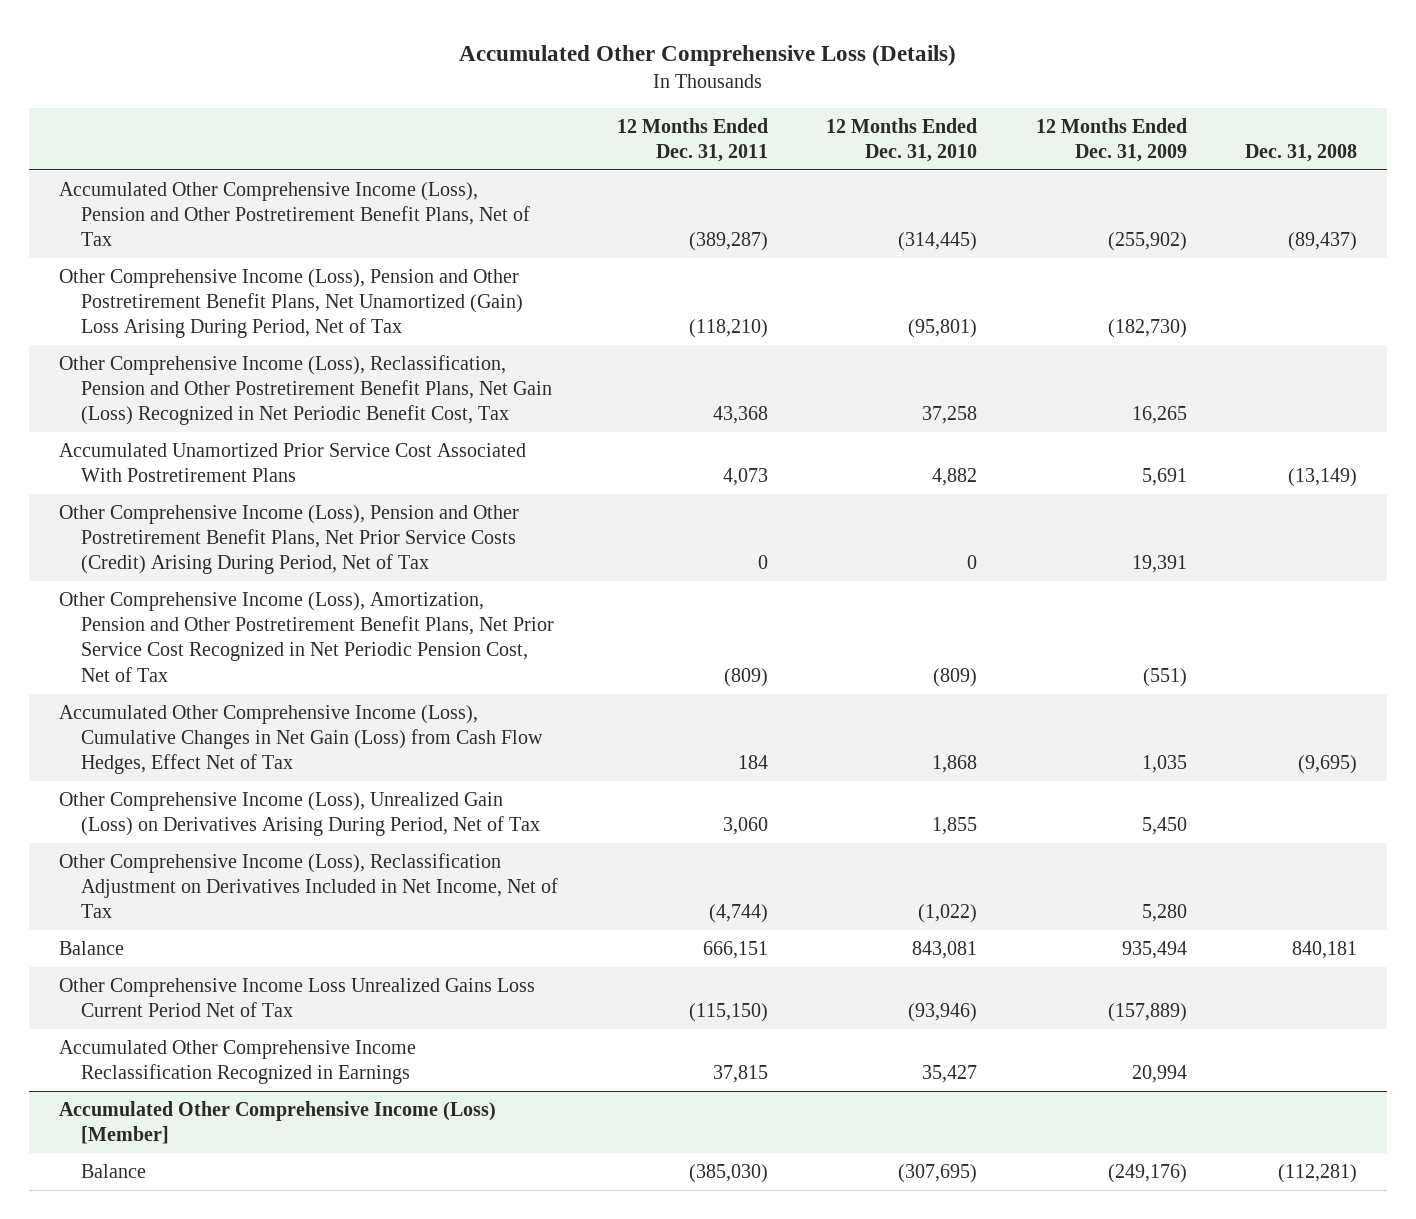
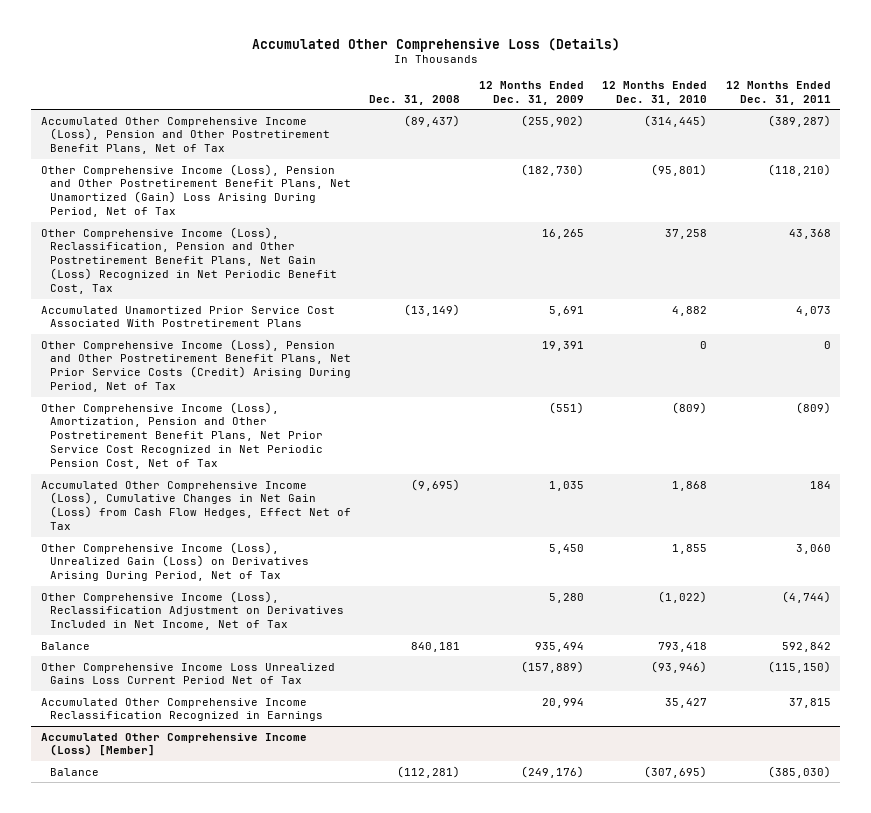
[702,940,768,959] 666,151 -> [781,641,831,652] 592,842
[912,940,978,959] 843,081 -> [658,641,708,652] 793,418

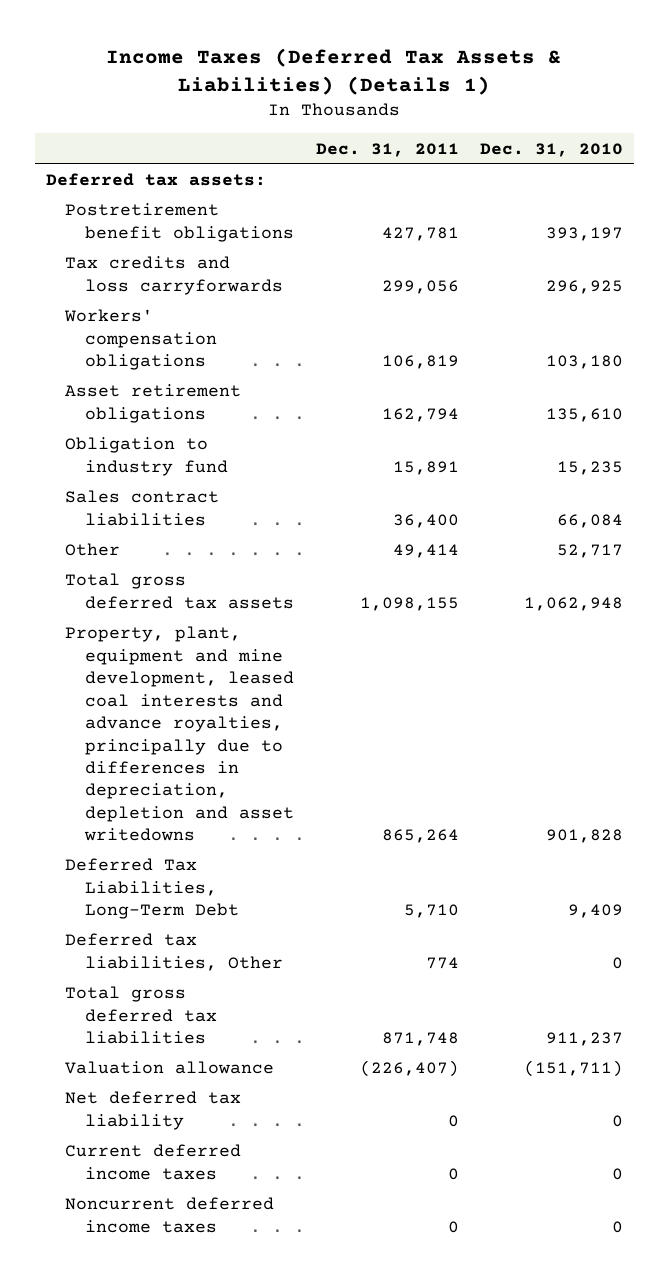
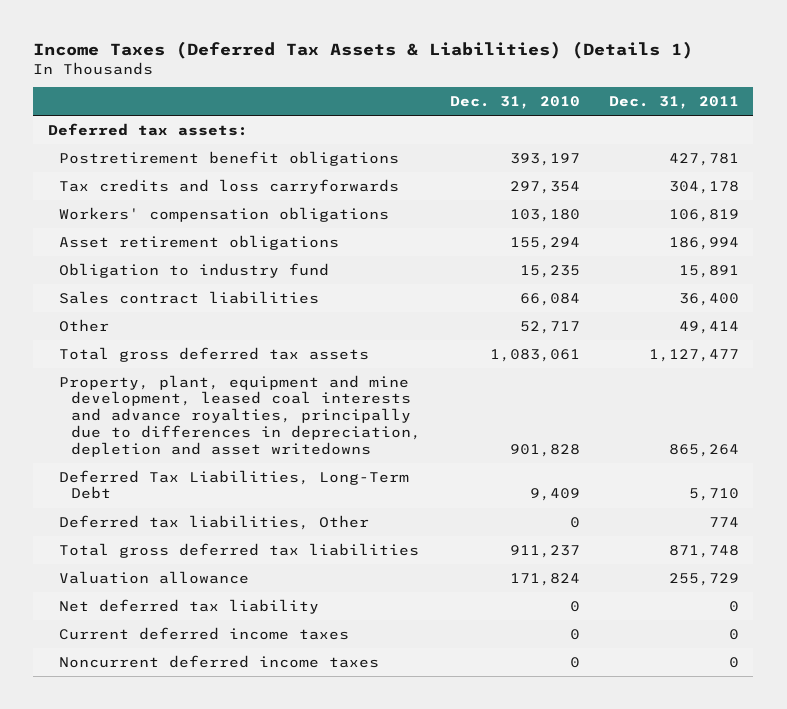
[381,279,459,294] 299,056 -> [668,180,739,194] 304,178
[546,279,624,294] 296,925 -> [509,180,580,194] 297,354
[381,407,459,422] 162,794 -> [668,236,739,250] 186,994
[546,407,624,422] 135,610 -> [509,236,580,250] 155,294
[359,596,459,611] 1,098,155 -> [648,348,739,362] 1,127,477
[524,596,624,611] 1,062,948 -> [489,348,580,362] 1,083,061
[359,1060,459,1078] (226,407) -> [668,572,739,586] 255,729
[524,1060,624,1078] (151,711) -> [509,572,580,586] 171,824

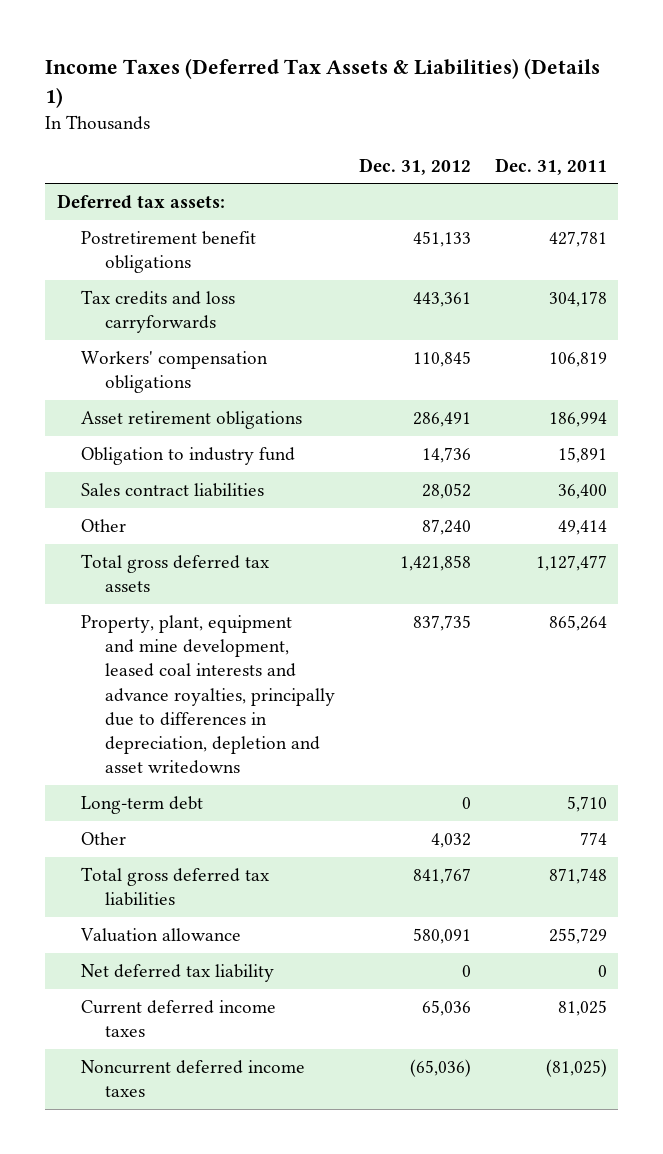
[449,96,580,110] Dec. 31, 2010 -> none
none -> [358,157,471,175] Dec. 31, 2012
[59,469,410,500] Deferred Tax Liabilities, Long-Term Debt -> [80,795,203,814] Long-term debt
[59,514,370,530] Deferred tax liabilities, Other -> [80,831,126,845] Other
[728,628,739,640] 0 -> [557,999,607,1016] 81,025
[728,656,739,668] 0 -> [545,1058,607,1077] (81,025)

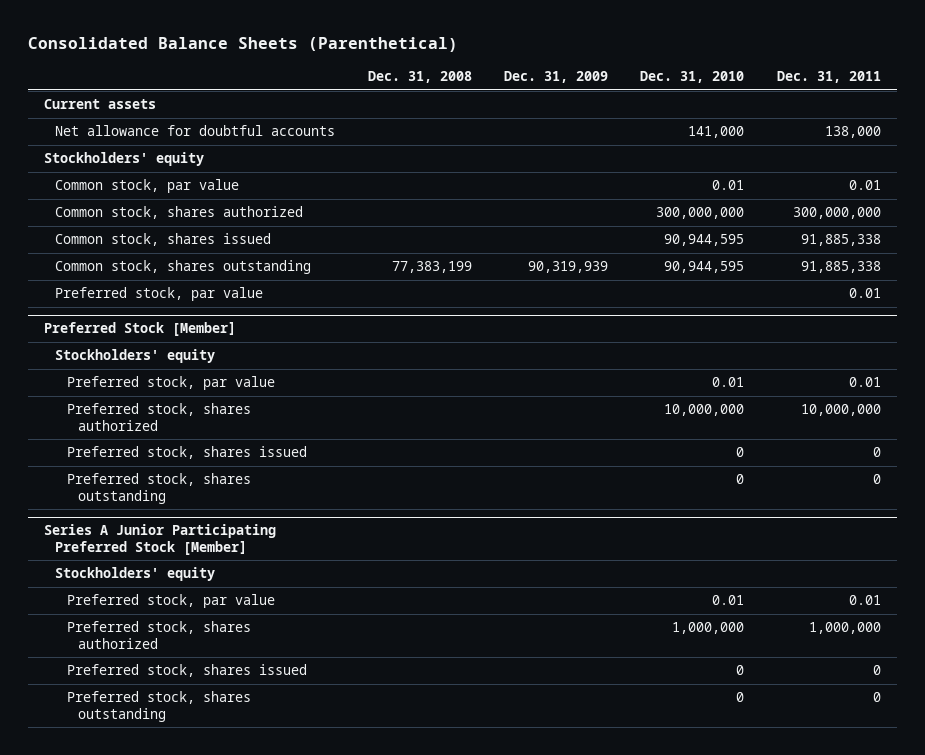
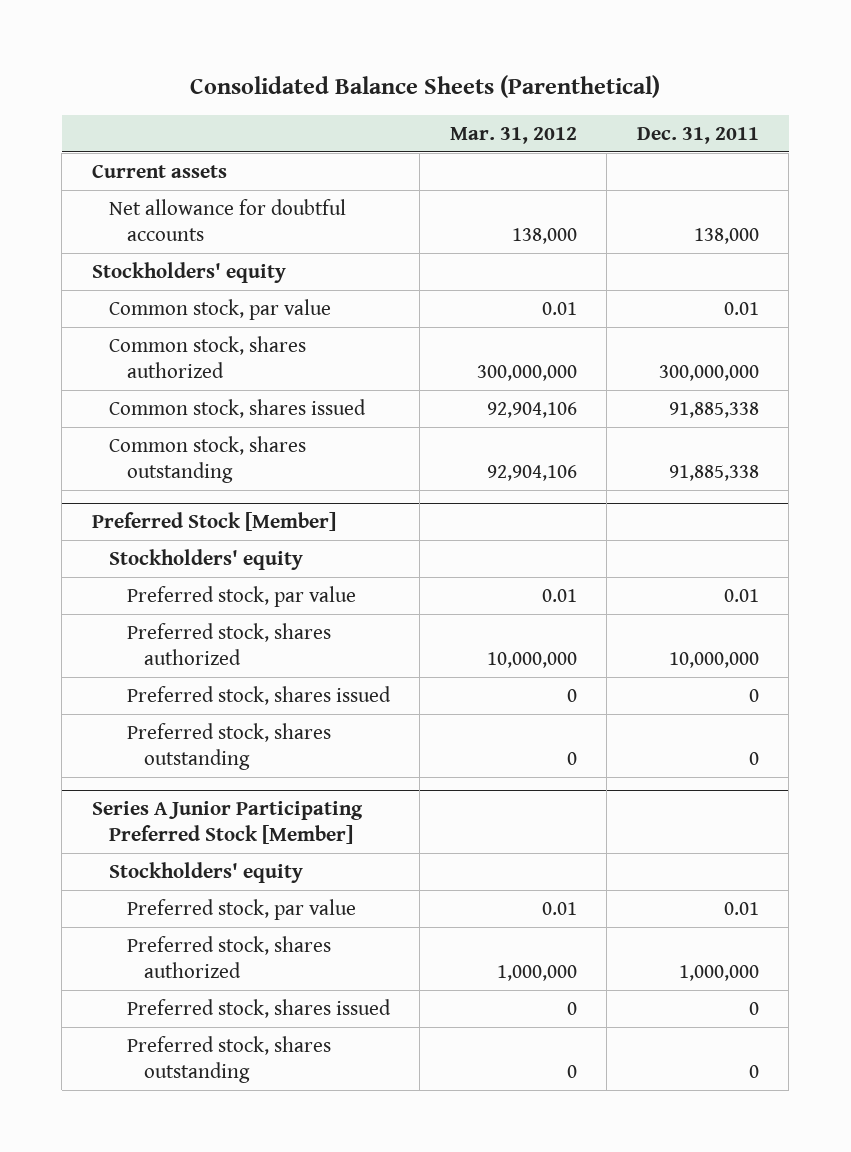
[367,71,472,84] Dec. 31, 2008 -> none
[504,71,609,84] Dec. 31, 2009 -> none
[640,71,745,84] Dec. 31, 2010 -> none
none -> [449,126,577,144] Mar. 31, 2012
[55,287,264,302] Preferred stock, par value -> none

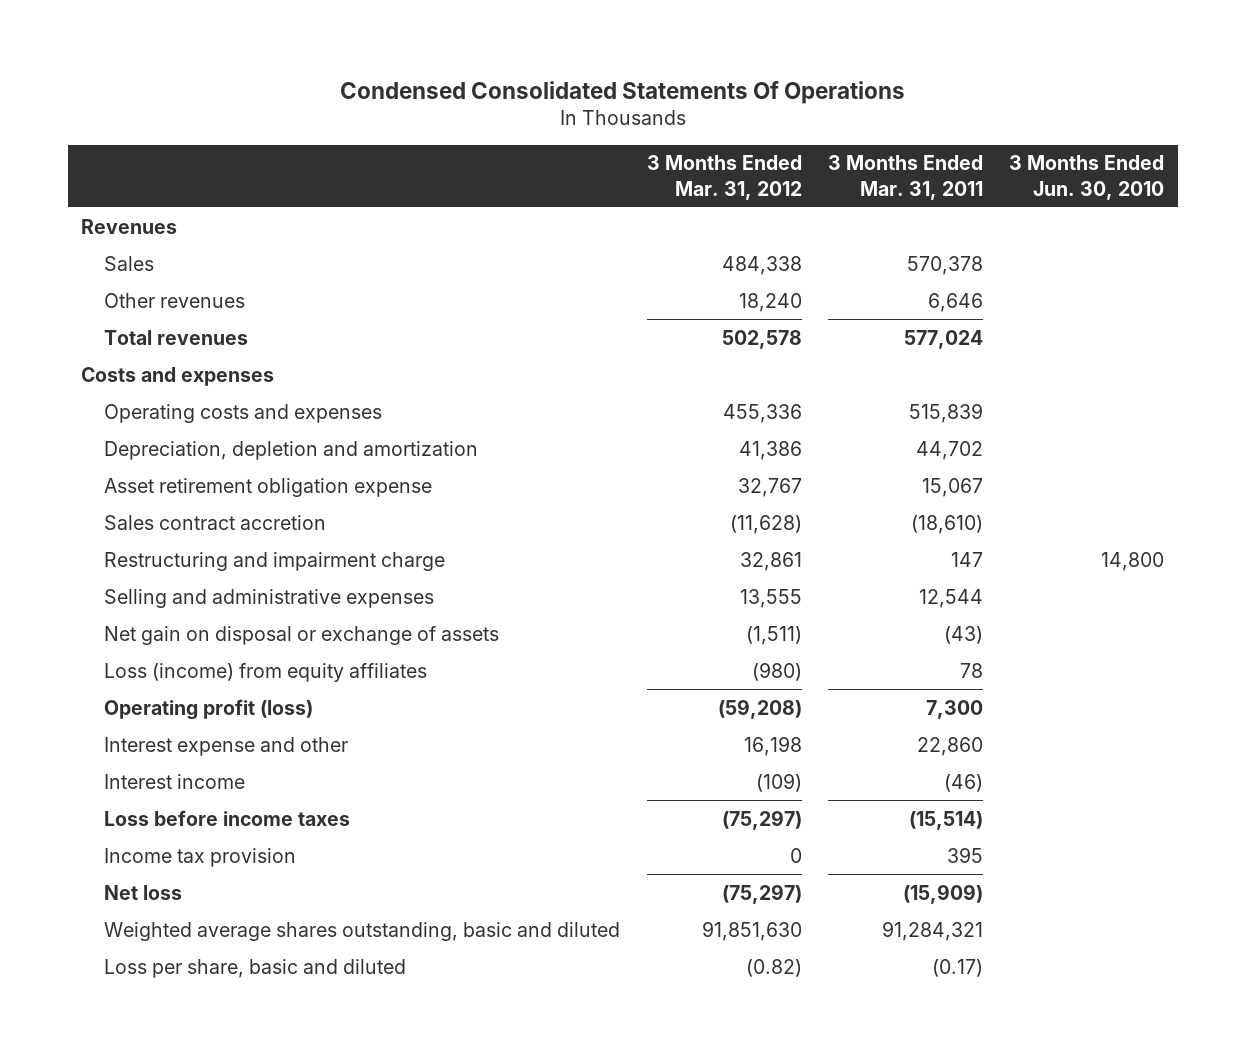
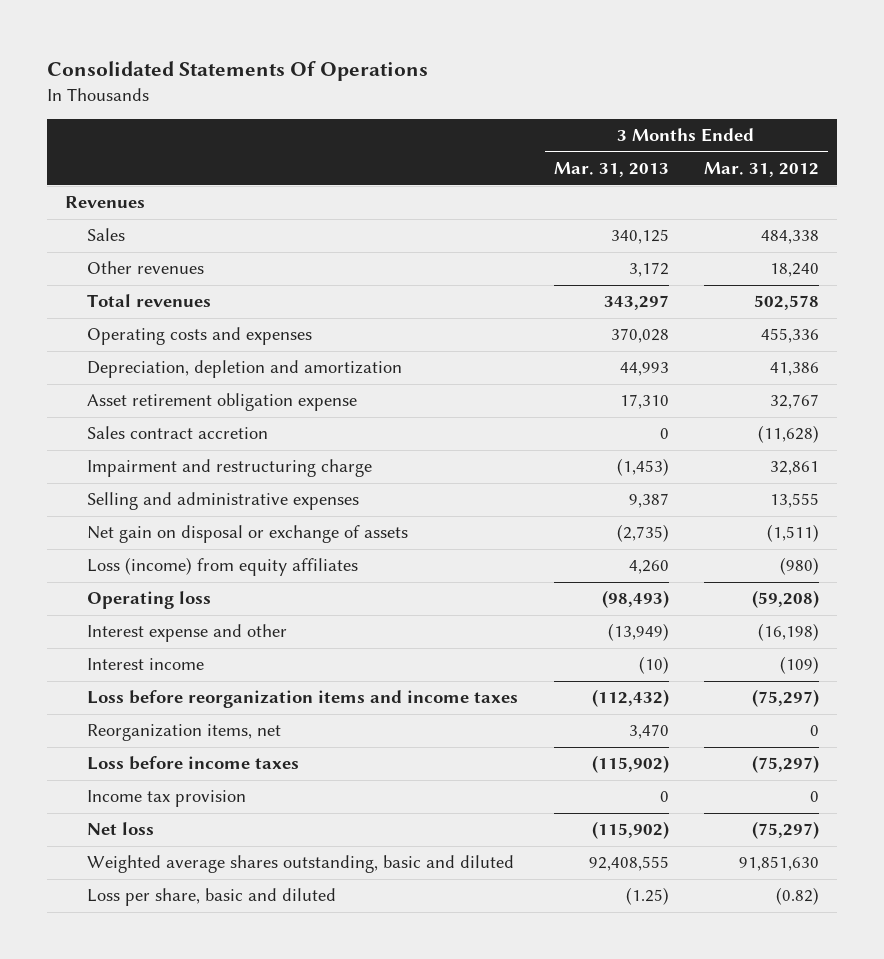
[339,80,905,104] Condensed Consolidated Statements Of Operations -> [47,60,429,81] Consolidated Statements Of Operations
[828,155,984,200] 3 Months Ended Mar. 31, 2011 -> none
[1009,155,1165,200] 3 Months Ended Jun. 30, 2010 -> none
none -> [553,162,669,178] Mar. 31, 2013
[81,366,275,386] Costs and expenses -> none
[104,551,446,571] Restructuring and impairment charge -> [87,459,373,478] Impairment and restructuring charge
[104,698,314,720] Operating profit (loss) -> [87,591,212,610] Operating loss
[743,735,802,756] 16,198 -> [758,623,820,642] (16,198)
none -> [87,690,519,709] Loss before reorganization items and income taxes
none -> [87,724,282,742] Reorganization items, net

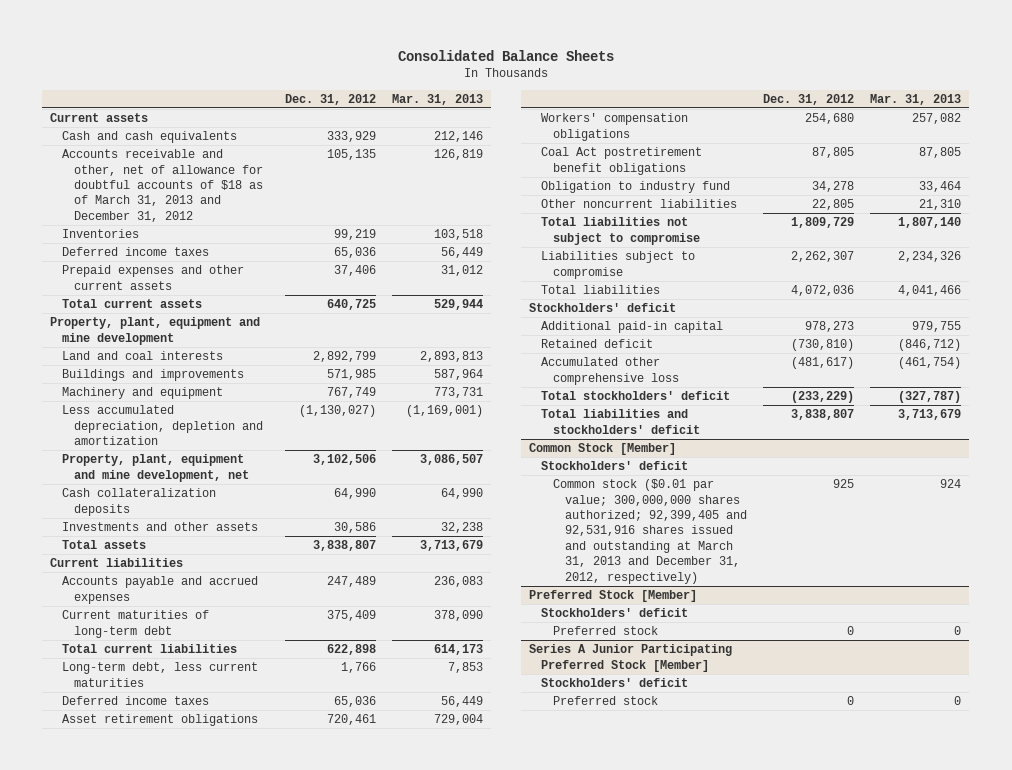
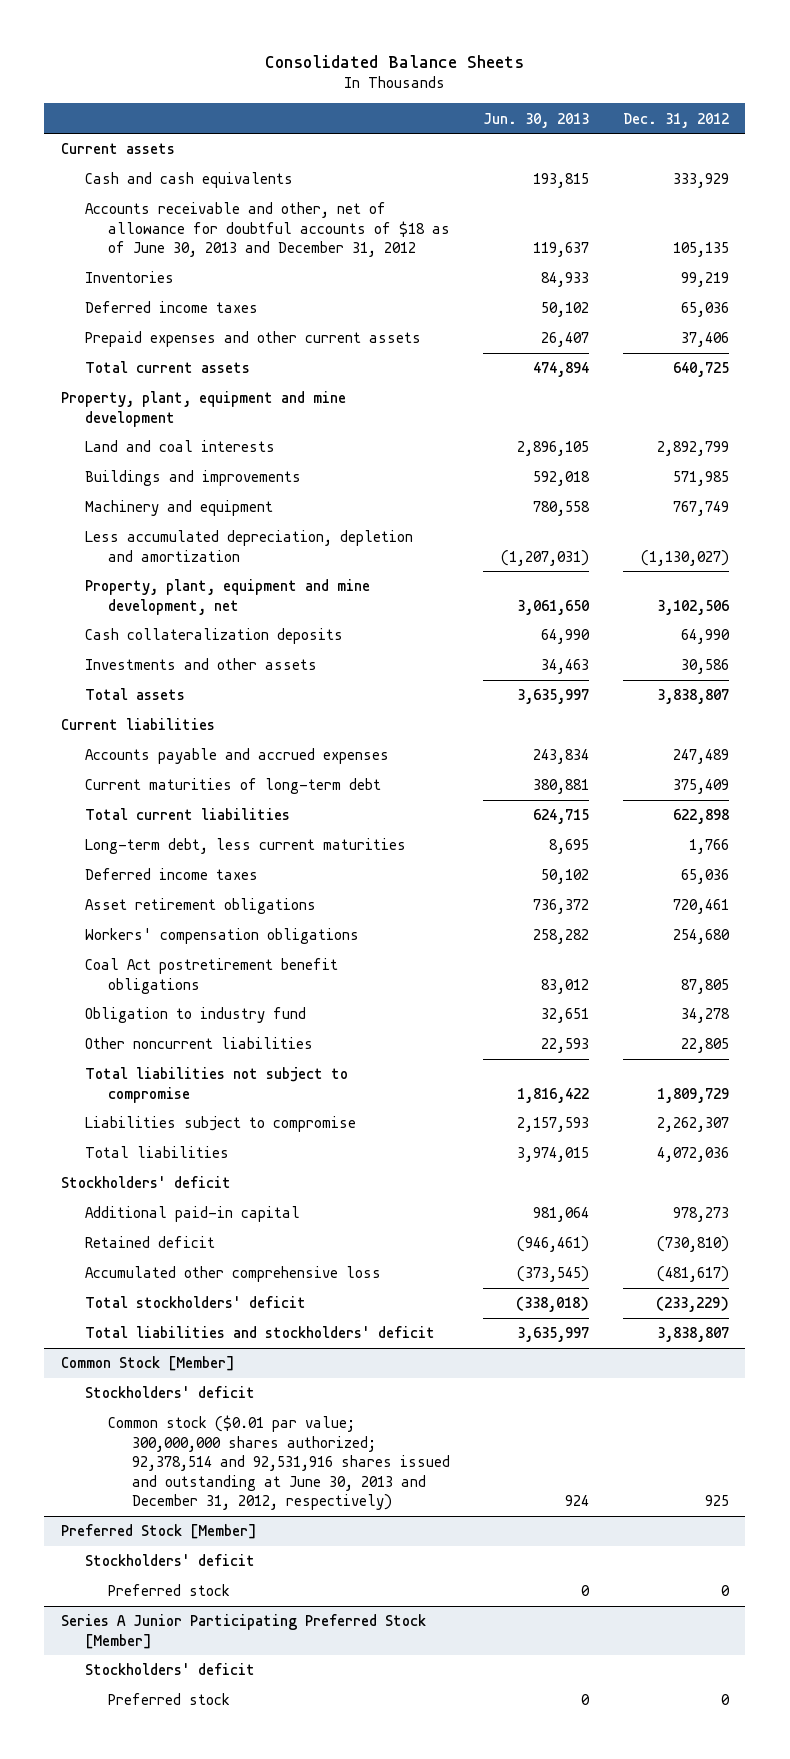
[391,93,483,105] Mar. 31, 2013 -> none
none -> [483,112,590,128] Jun. 30, 2013
[62,149,264,222] Accounts receivable and other, net of allowance for doubtful accounts of $18 as of March 31, 2013 and December 31, 2012 -> [84,202,451,258] Accounts receivable and other, net of allowance for doubtful accounts of $18 as of June 30, 2013 and December 31, 2012
[553,479,748,584] Common stock ($0.01 par value; 300,000,000 shares authorized; 92,399,405 and 92,531,916 shares issued and outstanding at March 31, 2013 and December 31, 2012, respectively) -> [108,1415,450,1510] Common stock ($0.01 par value; 300,000,000 shares authorized; 92,378,514 and 92,531,916 shares issued and outstanding at June 30, 2013 and December 31, 2012, respectively)

